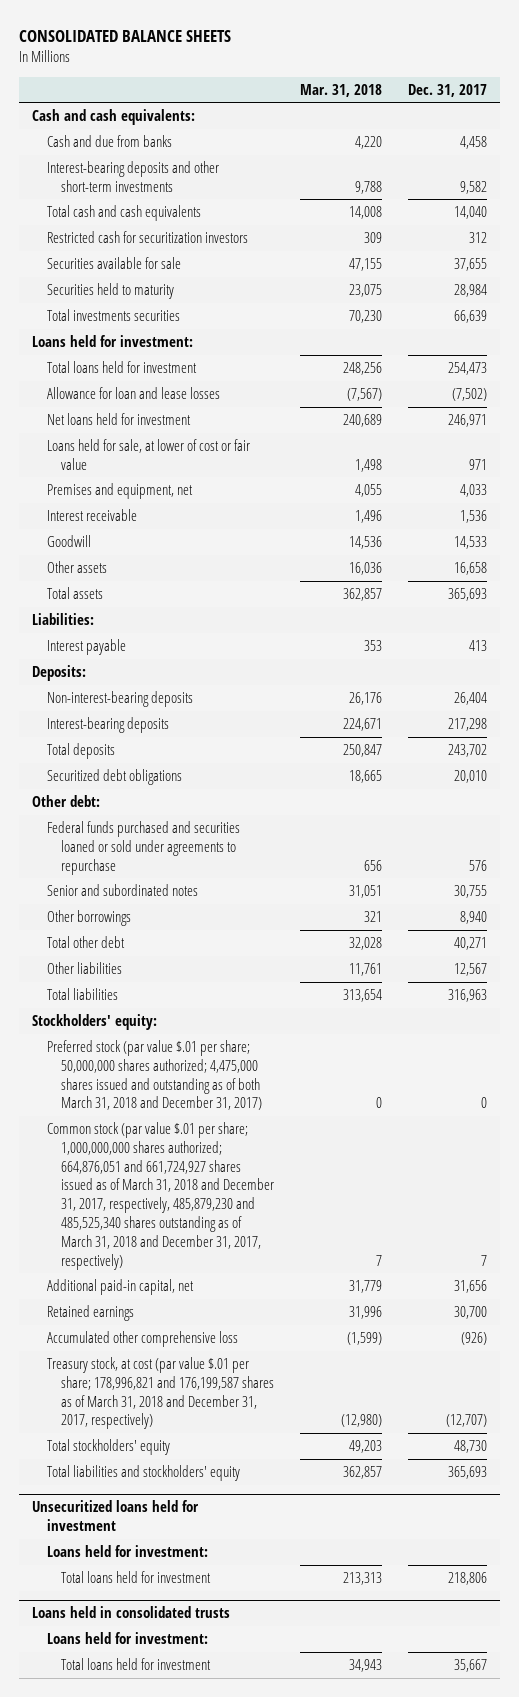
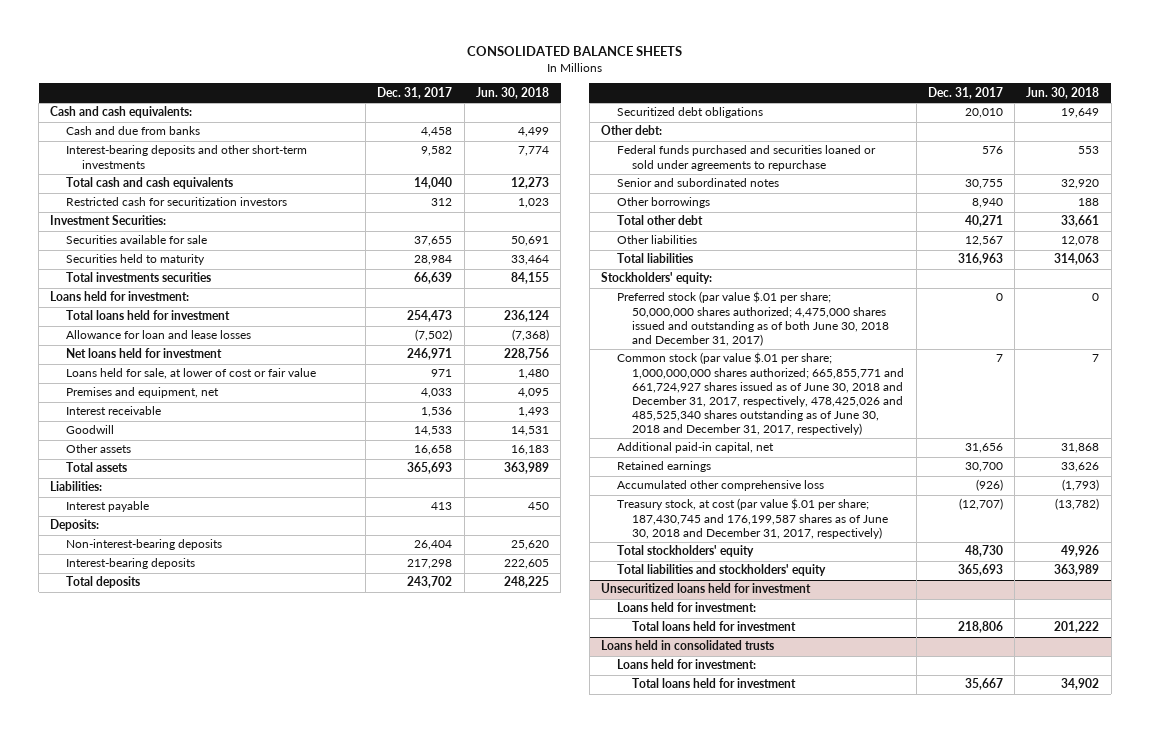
[300,83,383,97] Mar. 31, 2018 -> none
none -> [475,86,549,99] Jun. 30, 2018
none -> [50,215,167,226] Investment Securities:
[46,1040,263,1111] Preferred stock (par value $.01 per share; 50,000,000 shares authorized; 4,475,000 shares issued and outstanding as of both March 31, 2018 and December 31, 2017) -> [616,291,890,346] Preferred stock (par value $.01 per share; 50,000,000 shares authorized; 4,475,000 shares issued and outstanding as of both June 30, 2018 and December 31, 2017)
[46,1122,275,1270] Common stock (par value $.01 per share; 1,000,000,000 shares authorized; 664,876,051 and 661,724,927 shares issued as of March 31, 2018 and December 31, 2017, respectively, 485,879,230 and 485,525,340 shares outstanding as of March 31, 2018 and December 31, 2017, respectively) -> [616,352,905,436] Common stock (par value $.01 per share; 1,000,000,000 shares authorized; 665,855,771 and 661,724,927 shares issued as of June 30, 2018 and December 31, 2017, respectively, 478,425,026 and 485,525,340 shares outstanding as of June 30, 2018 and December 31, 2017, respectively)
[46,1357,275,1430] Treasury stock, at cost (par value $.01 per share; 178,996,821 and 176,199,587 shares as of March 31, 2018 and December 31, 2017, respectively) -> [616,498,889,539] Treasury stock, at cost (par value $.01 per share; 187,430,745 and 176,199,587 shares as of June 30, 2018 and December 31, 2017, respectively)

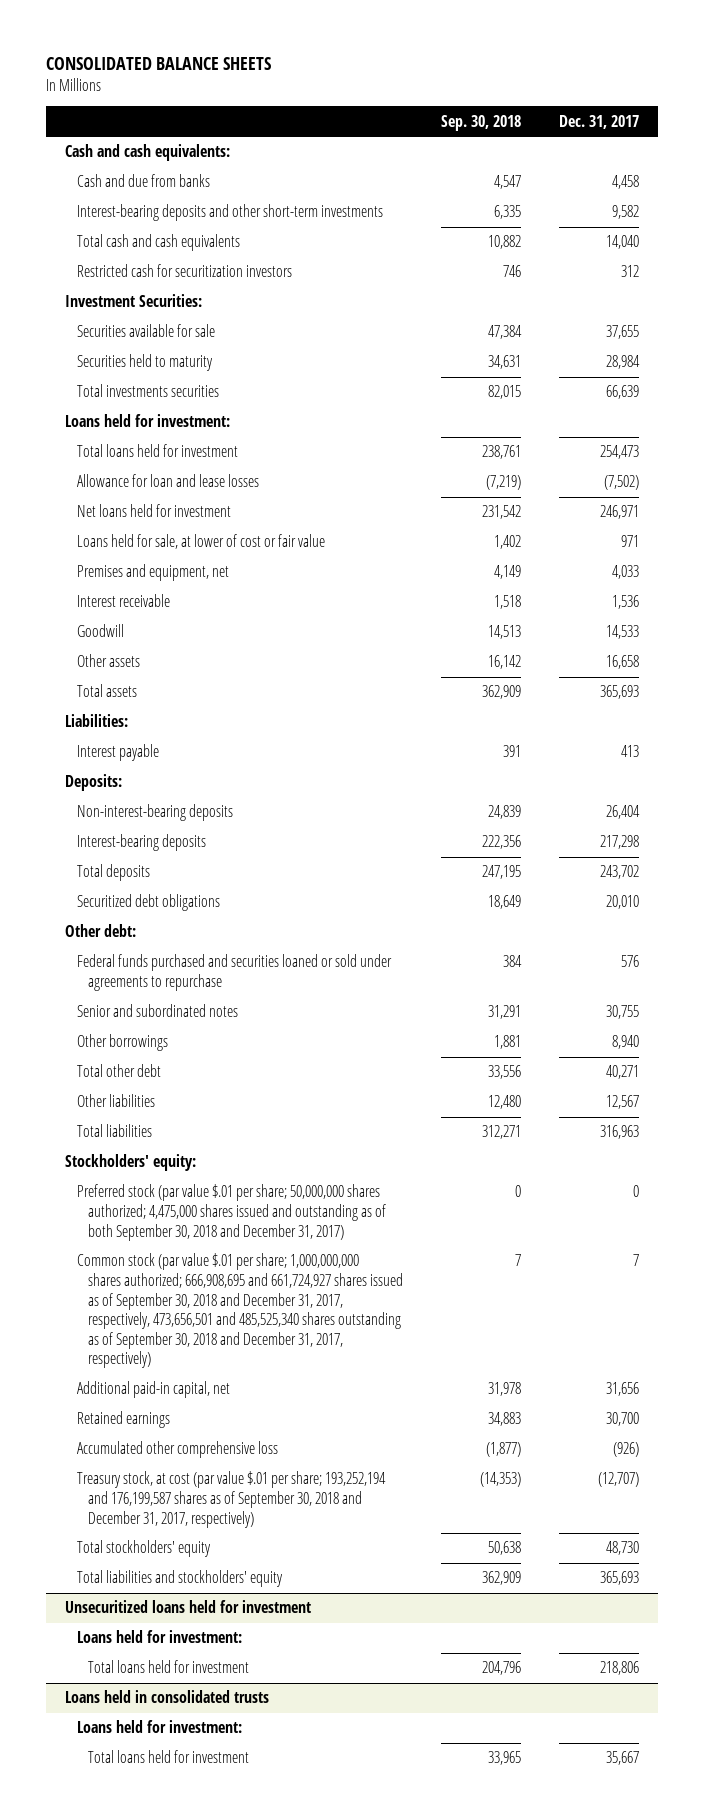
[475,86,549,99] Jun. 30, 2018 -> none
none -> [441,114,522,131] Sep. 30, 2018
[616,291,890,346] Preferred stock (par value $.01 per share; 50,000,000 shares authorized; 4,475,000 shares issued and outstanding as of both June 30, 2018 and December 31, 2017) -> [76,1184,387,1241] Preferred stock (par value $.01 per share; 50,000,000 shares authorized; 4,475,000 shares issued and outstanding as of both September 30, 2018 and December 31, 2017)
[616,352,905,436] Common stock (par value $.01 per share; 1,000,000,000 shares authorized; 665,855,771 and 661,724,927 shares issued as of June 30, 2018 and December 31, 2017, respectively, 478,425,026 and 485,525,340 shares outstanding as of June 30, 2018 and December 31, 2017, respectively) -> [76,1253,404,1369] Common stock (par value $.01 per share; 1,000,000,000 shares authorized; 666,908,695 and 661,724,927 shares issued as of September 30, 2018 and December 31, 2017, respectively, 473,656,501 and 485,525,340 shares outstanding as of September 30, 2018 and December 31, 2017, respectively)
[616,498,889,539] Treasury stock, at cost (par value $.01 per share; 187,430,745 and 176,199,587 shares as of June 30, 2018 and December 31, 2017, respectively) -> [76,1471,386,1528] Treasury stock, at cost (par value $.01 per share; 193,252,194 and 176,199,587 shares as of September 30, 2018 and December 31, 2017, respectively)

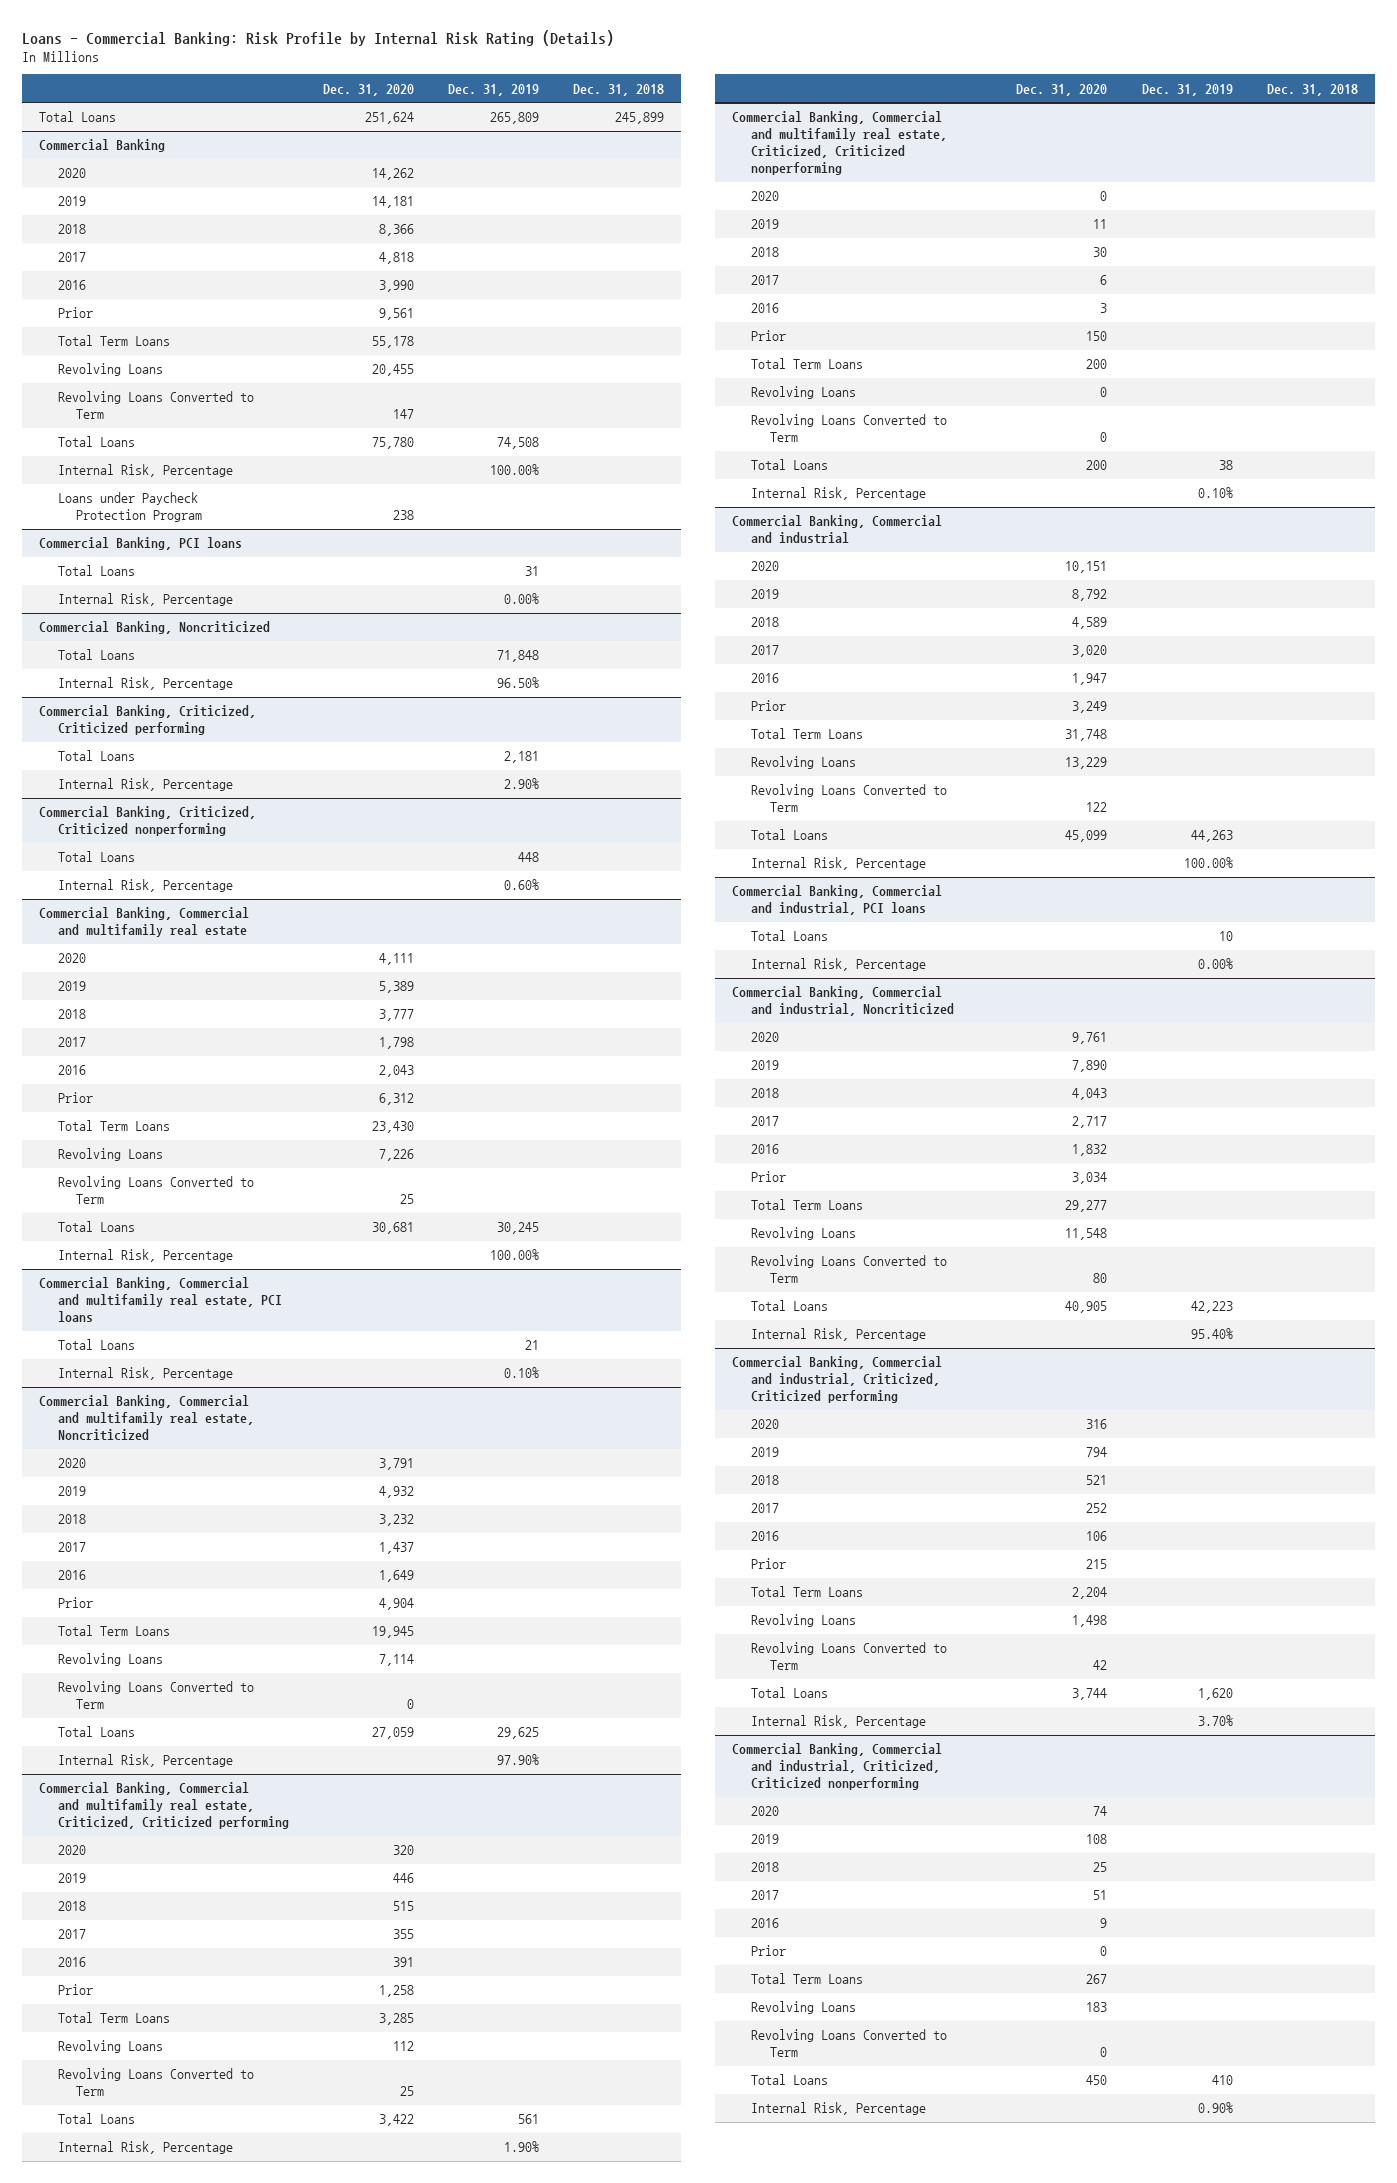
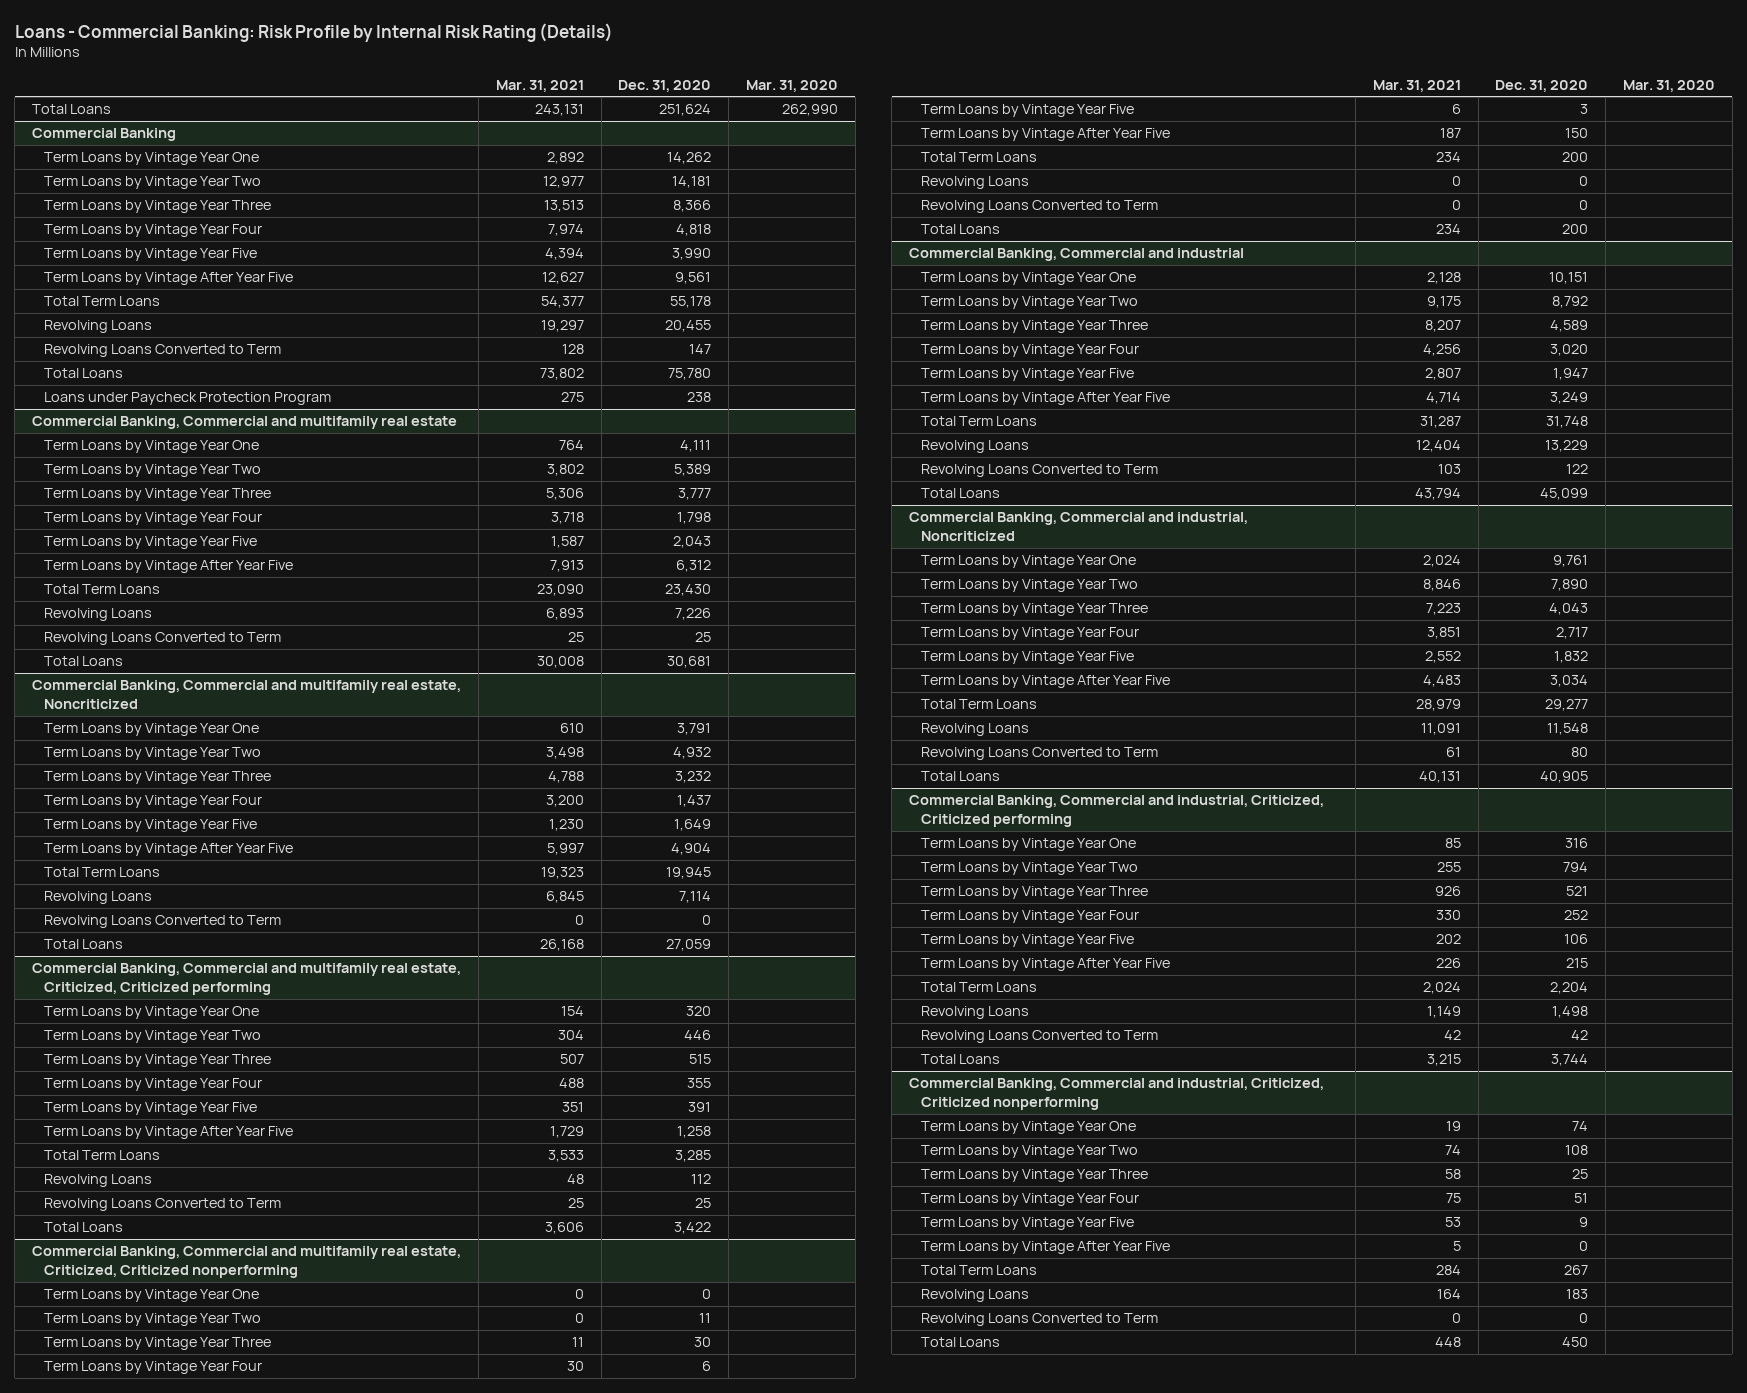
[448,83,540,96] Dec. 31, 2019 -> none
[573,83,665,96] Dec. 31, 2018 -> none
none -> [495,79,584,92] Mar. 31, 2021
none -> [745,79,838,92] Mar. 31, 2020
[57,168,86,179] 2020 -> [43,152,259,166] Term Loans by Vintage Year One
[57,196,86,207] 2019 -> [43,176,261,190] Term Loans by Vintage Year Two
[57,224,86,235] 2018 -> [43,200,271,214] Term Loans by Vintage Year Three
[57,252,86,263] 2017 -> [43,224,262,238] Term Loans by Vintage Year Four
[57,280,86,291] 2016 -> [43,248,257,262] Term Loans by Vintage Year Five
[57,307,93,319] Prior -> [43,272,293,286] Term Loans by Vintage After Year Five
[57,464,233,478] Internal Risk, Percentage -> none
[38,537,242,551] Commercial Banking, PCI loans -> none
[57,565,135,577] Total Loans -> none
[57,593,233,607] Internal Risk, Percentage -> none
[38,621,270,635] Commercial Banking, Noncriticized -> none
[57,649,135,661] Total Loans -> none
[57,677,233,691] Internal Risk, Percentage -> none
[38,705,256,736] Commercial Banking, Criticized, Criticized performing -> none
[57,750,135,762] Total Loans -> none
[57,778,233,792] Internal Risk, Percentage -> none
[38,806,256,837] Commercial Banking, Criticized, Criticized nonperforming -> none
[57,851,135,863] Total Loans -> none
[57,879,233,893] Internal Risk, Percentage -> none
[57,953,86,964] 2020 -> [43,440,259,454] Term Loans by Vintage Year One
[57,981,86,992] 2019 -> [43,464,261,478] Term Loans by Vintage Year Two
[57,1009,86,1020] 2018 -> [43,488,271,502] Term Loans by Vintage Year Three
[57,1037,86,1048] 2017 -> [43,512,262,526] Term Loans by Vintage Year Four
[57,1065,86,1076] 2016 -> [43,536,257,550] Term Loans by Vintage Year Five
[57,1092,93,1104] Prior -> [43,560,293,574] Term Loans by Vintage After Year Five
[57,1249,233,1263] Internal Risk, Percentage -> none
[38,1277,282,1323] Commercial Banking, Commercial and multifamily real estate, PCI loans -> none
[57,1339,135,1351] Total Loans -> none
[57,1367,233,1381] Internal Risk, Percentage -> none
[57,1458,86,1469] 2020 -> [43,723,259,737] Term Loans by Vintage Year One
[57,1486,86,1497] 2019 -> [43,747,261,761] Term Loans by Vintage Year Two
[57,1514,86,1525] 2018 -> [43,771,271,785] Term Loans by Vintage Year Three
[57,1542,86,1553] 2017 -> [43,795,262,809] Term Loans by Vintage Year Four
[57,1570,86,1581] 2016 -> [43,819,257,833] Term Loans by Vintage Year Five
[57,1597,93,1609] Prior -> [43,843,293,857] Term Loans by Vintage After Year Five
[57,1754,233,1768] Internal Risk, Percentage -> none
[57,1845,86,1856] 2020 -> [43,1006,259,1020] Term Loans by Vintage Year One
[57,1873,86,1884] 2019 -> [43,1030,261,1044] Term Loans by Vintage Year Two
[57,1901,86,1912] 2018 -> [43,1054,271,1068] Term Loans by Vintage Year Three
[57,1929,86,1940] 2017 -> [43,1078,262,1092] Term Loans by Vintage Year Four
[57,1957,86,1968] 2016 -> [43,1102,257,1116] Term Loans by Vintage Year Five
[57,1984,93,1996] Prior -> [43,1126,293,1140] Term Loans by Vintage After Year Five
[57,2141,233,2155] Internal Risk, Percentage -> none
[751,191,780,202] 2020 -> [43,1289,259,1303] Term Loans by Vintage Year One
[751,219,780,230] 2019 -> [43,1313,261,1327] Term Loans by Vintage Year Two
[751,247,780,258] 2018 -> [43,1337,271,1351] Term Loans by Vintage Year Three
[751,275,780,286] 2017 -> [43,1361,262,1375] Term Loans by Vintage Year Four
[751,303,780,314] 2016 -> [920,104,1134,118] Term Loans by Vintage Year Five
[751,330,787,342] Prior -> [920,128,1170,142] Term Loans by Vintage After Year Five
[751,487,927,501] Internal Risk, Percentage -> none
[751,561,780,572] 2020 -> [920,272,1136,286] Term Loans by Vintage Year One
[751,589,780,600] 2019 -> [920,296,1138,310] Term Loans by Vintage Year Two
[751,617,780,628] 2018 -> [920,320,1148,334] Term Loans by Vintage Year Three
[751,645,780,656] 2017 -> [920,344,1139,358] Term Loans by Vintage Year Four
[751,673,780,684] 2016 -> [920,368,1134,382] Term Loans by Vintage Year Five
[751,700,787,712] Prior -> [920,392,1170,406] Term Loans by Vintage After Year Five
[751,857,927,871] Internal Risk, Percentage -> none
[732,885,943,916] Commercial Banking, Commercial and industrial, PCI loans -> none
[751,930,829,942] Total Loans -> none
[751,958,927,972] Internal Risk, Percentage -> none
[751,1032,780,1043] 2020 -> [920,555,1136,569] Term Loans by Vintage Year One
[751,1060,780,1071] 2019 -> [920,579,1138,593] Term Loans by Vintage Year Two
[751,1088,780,1099] 2018 -> [920,603,1148,617] Term Loans by Vintage Year Three
[751,1116,780,1127] 2017 -> [920,627,1139,641] Term Loans by Vintage Year Four
[751,1144,780,1155] 2016 -> [920,651,1134,665] Term Loans by Vintage Year Five
[751,1171,787,1183] Prior -> [920,675,1170,689] Term Loans by Vintage After Year Five
[751,1328,927,1342] Internal Risk, Percentage -> none
[751,1419,780,1430] 2020 -> [920,838,1136,852] Term Loans by Vintage Year One
[751,1447,780,1458] 2019 -> [920,862,1138,876] Term Loans by Vintage Year Two
[751,1475,780,1486] 2018 -> [920,886,1148,900] Term Loans by Vintage Year Three
[751,1503,780,1514] 2017 -> [920,910,1139,924] Term Loans by Vintage Year Four
[751,1531,780,1542] 2016 -> [920,934,1134,948] Term Loans by Vintage Year Five
[751,1558,787,1570] Prior -> [920,958,1170,972] Term Loans by Vintage After Year Five
[751,1715,927,1729] Internal Risk, Percentage -> none
[751,1806,780,1817] 2020 -> [920,1121,1136,1135] Term Loans by Vintage Year One
[751,1834,780,1845] 2019 -> [920,1145,1138,1159] Term Loans by Vintage Year Two
[751,1862,780,1873] 2018 -> [920,1169,1148,1183] Term Loans by Vintage Year Three
[751,1890,780,1901] 2017 -> [920,1193,1139,1207] Term Loans by Vintage Year Four
[751,1918,780,1929] 2016 -> [920,1217,1134,1231] Term Loans by Vintage Year Five
[751,1945,787,1957] Prior -> [920,1241,1170,1255] Term Loans by Vintage After Year Five
[751,2102,927,2116] Internal Risk, Percentage -> none

